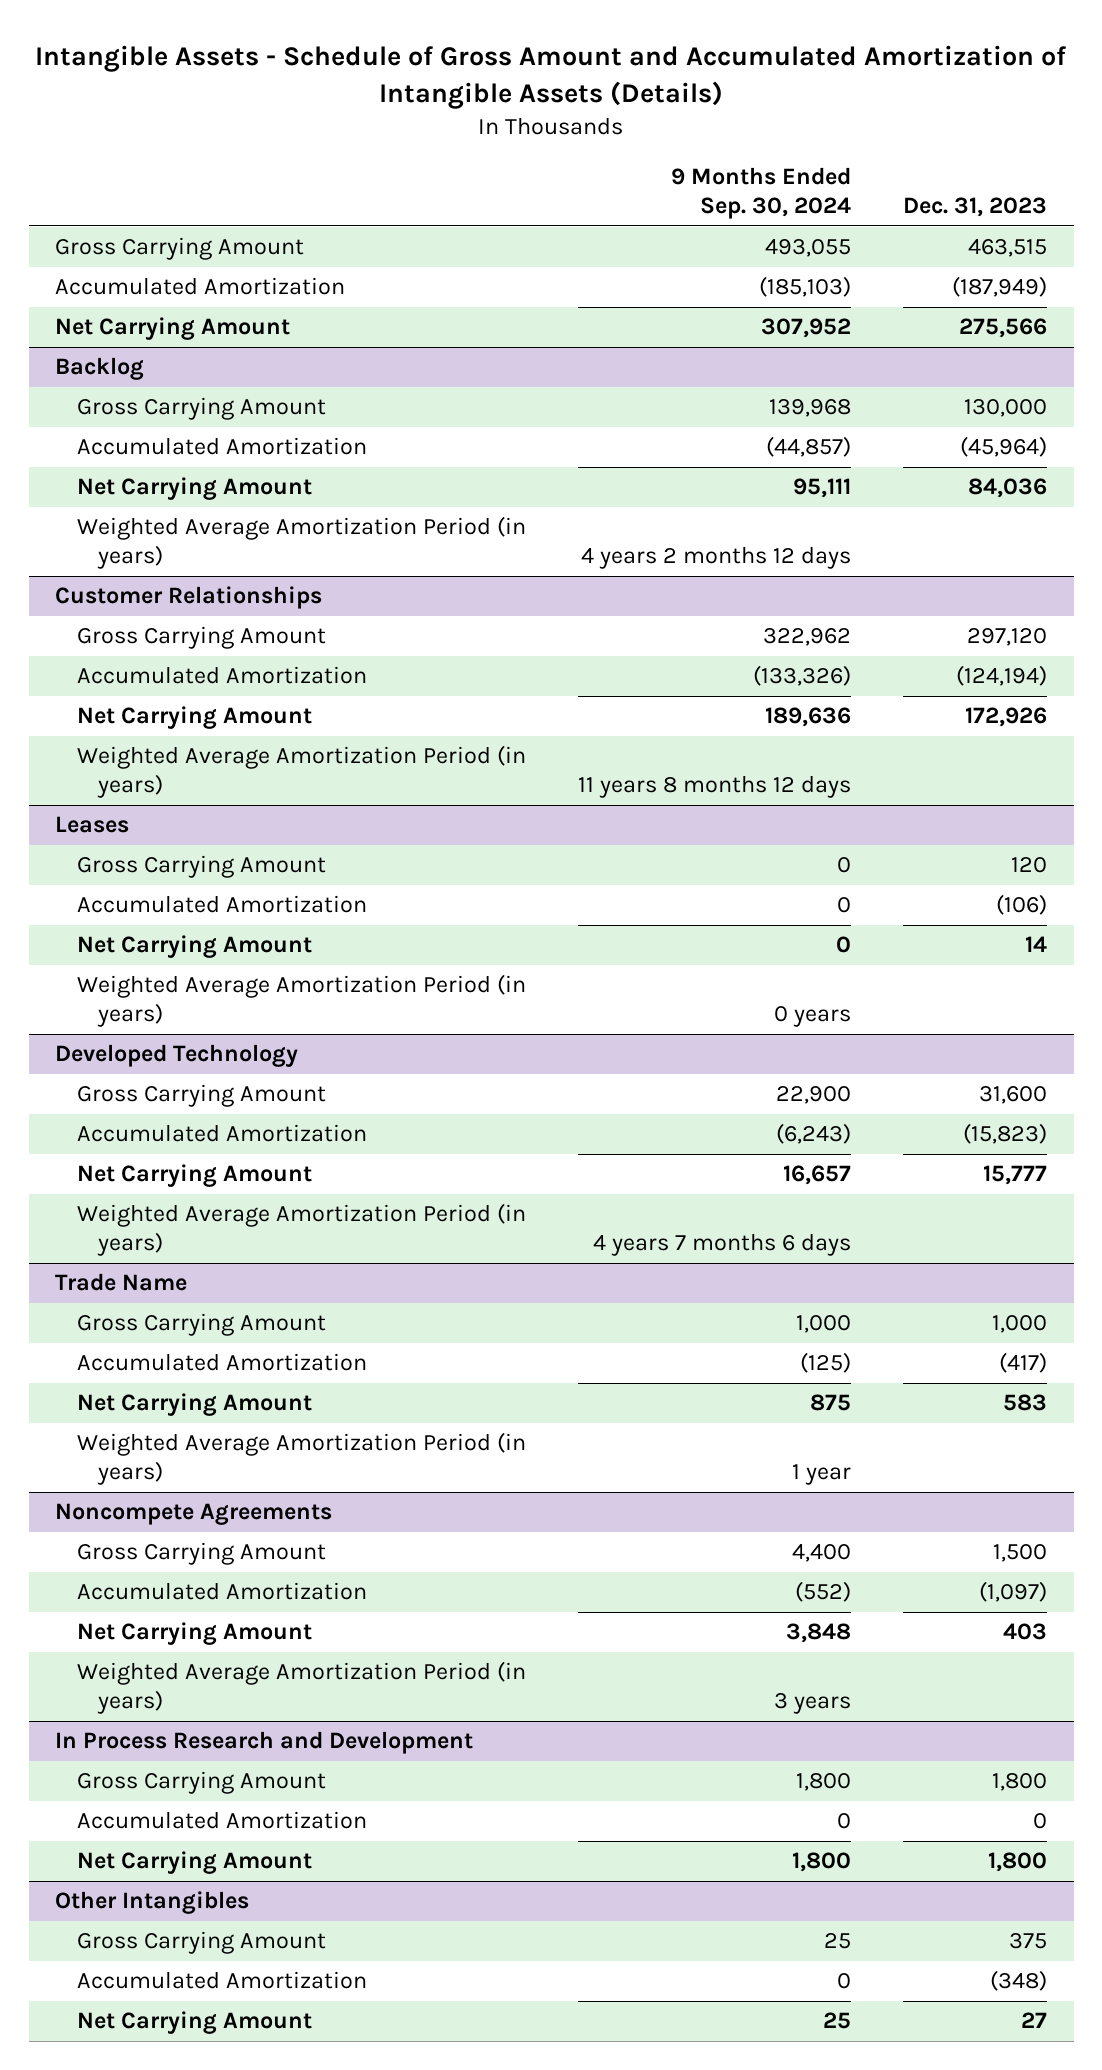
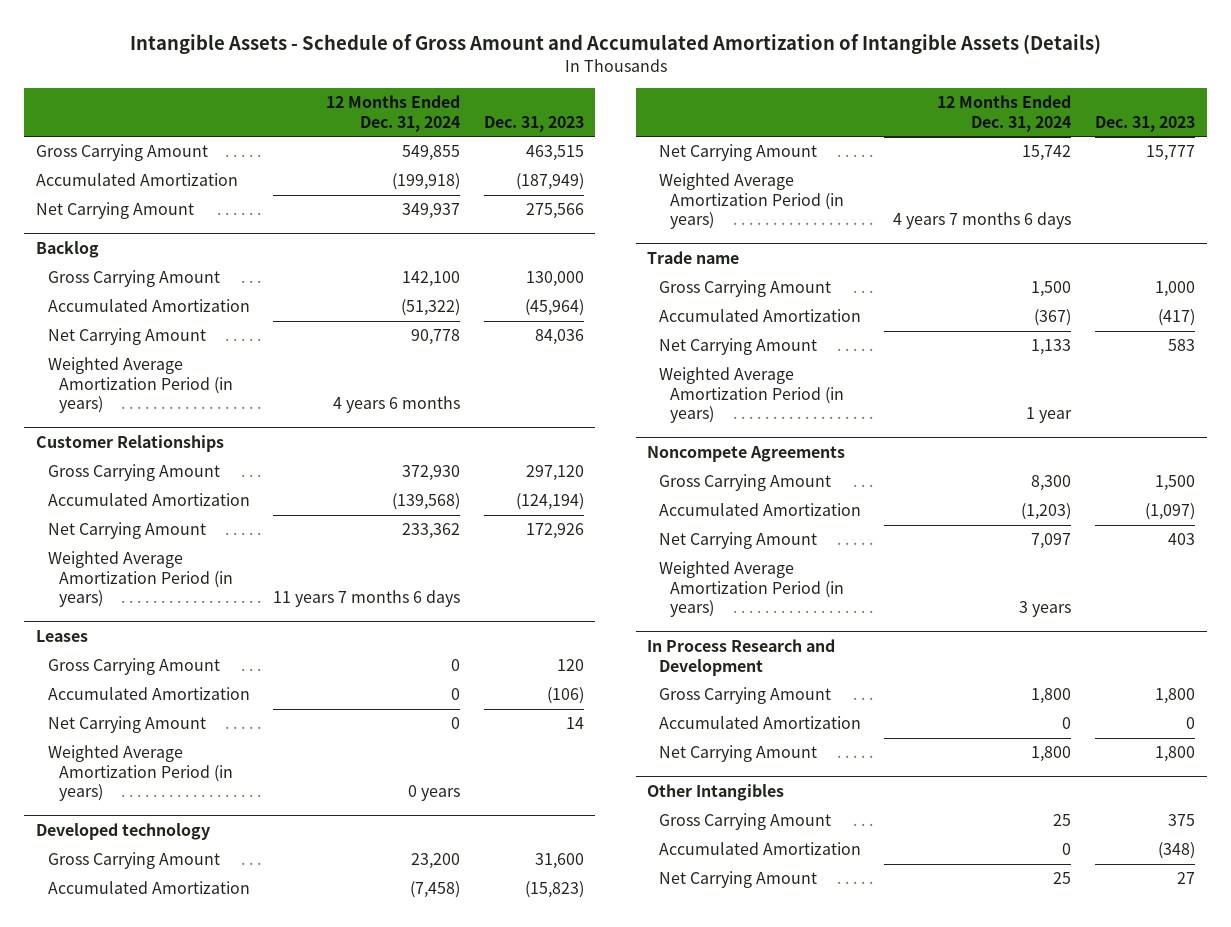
[670,167,851,220] 9 Months Ended Sep. 30, 2024 -> none
none -> [326,95,461,132] 12 Months Ended Dec. 31, 2024
[55,1044,299,1068] Developed Technology -> [36,823,211,841] Developed technology
[55,1273,188,1292] Trade Name -> [647,251,740,265] Trade name

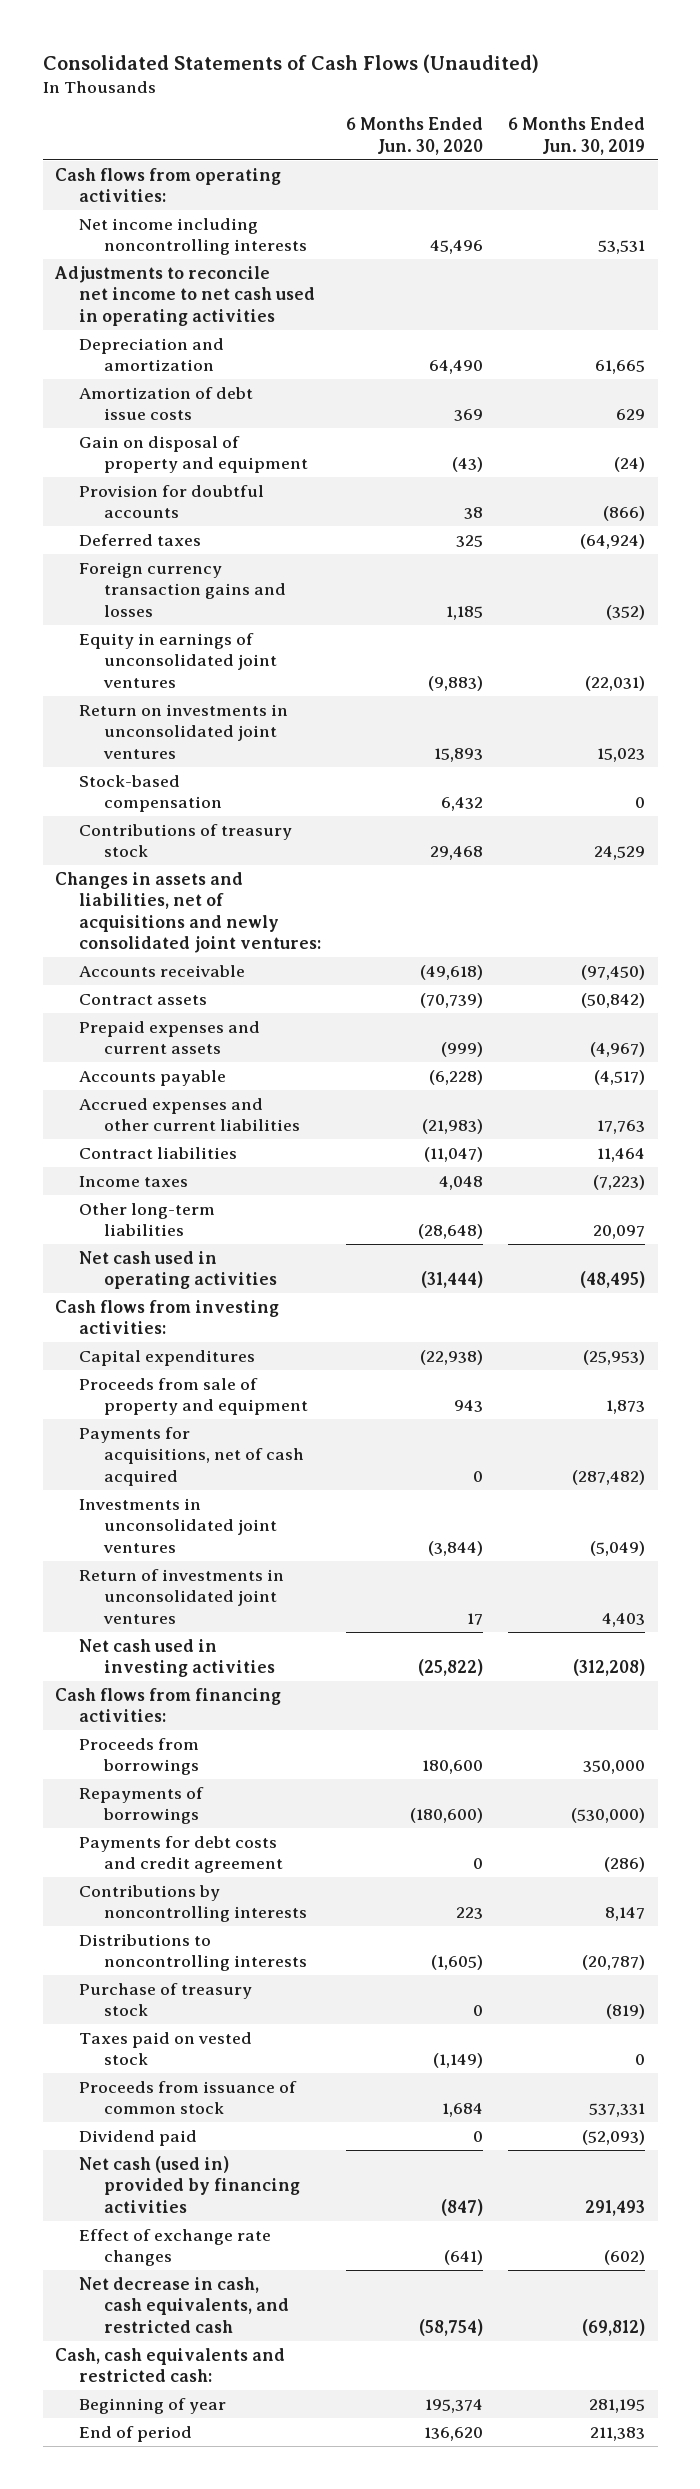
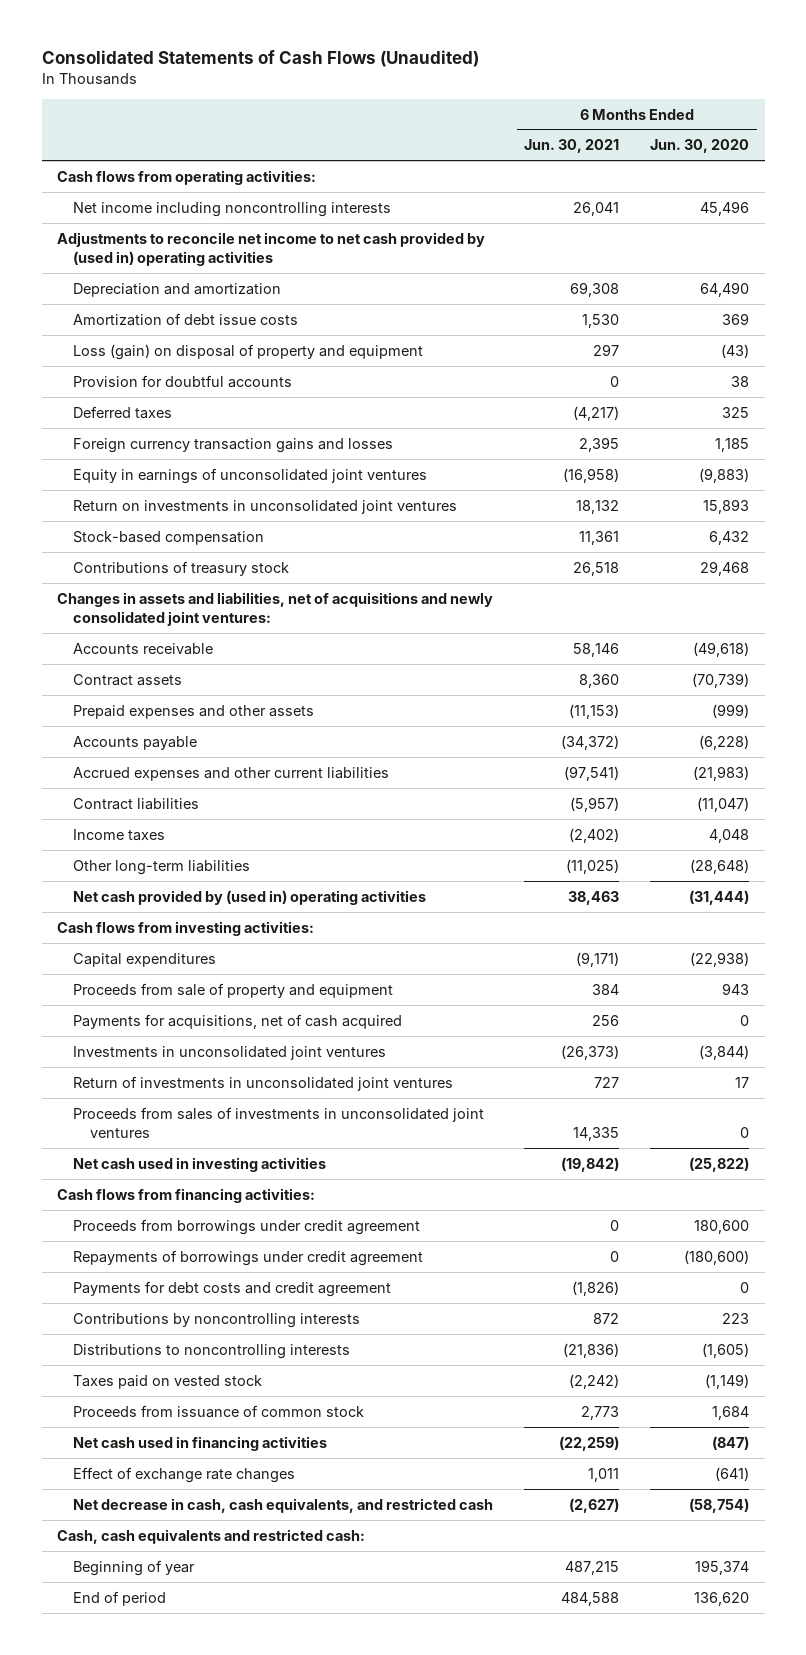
[508,117,646,155] 6 Months Ended Jun. 30, 2019 -> none
none -> [524,139,620,154] Jun. 30, 2021
[53,265,316,326] Adjustments to reconcile net income to net cash used in operating activities -> [57,231,486,266] Adjustments to reconcile net income to net cash provided by (used in) operating activities
[79,435,308,474] Gain on disposal of property and equipment -> [73,343,424,360] Loss (gain) on disposal of property and equipment
[79,1020,261,1055] Prepaid expenses and current assets -> [73,704,315,719] Prepaid expenses and other assets
[79,1250,277,1290] Net cash used in operating activities -> [73,889,427,905] Net cash provided by (used in) operating activities
none -> [73,1106,485,1138] Proceeds from sales of investments in unconsolidated joint ventures
[79,1737,200,1776] Proceeds from borrowings -> [73,1218,421,1235] Proceeds from borrowings under credit agreement
[79,1786,205,1825] Repayments of borrowings -> [73,1249,424,1266] Repayments of borrowings under credit agreement
[79,1982,253,2017] Purchase of treasury stock -> none
[79,2129,198,2146] Dividend paid -> none
[79,2155,300,2213] Net cash (used in) provided by financing activities -> [73,1435,328,1451] Net cash used in financing activities

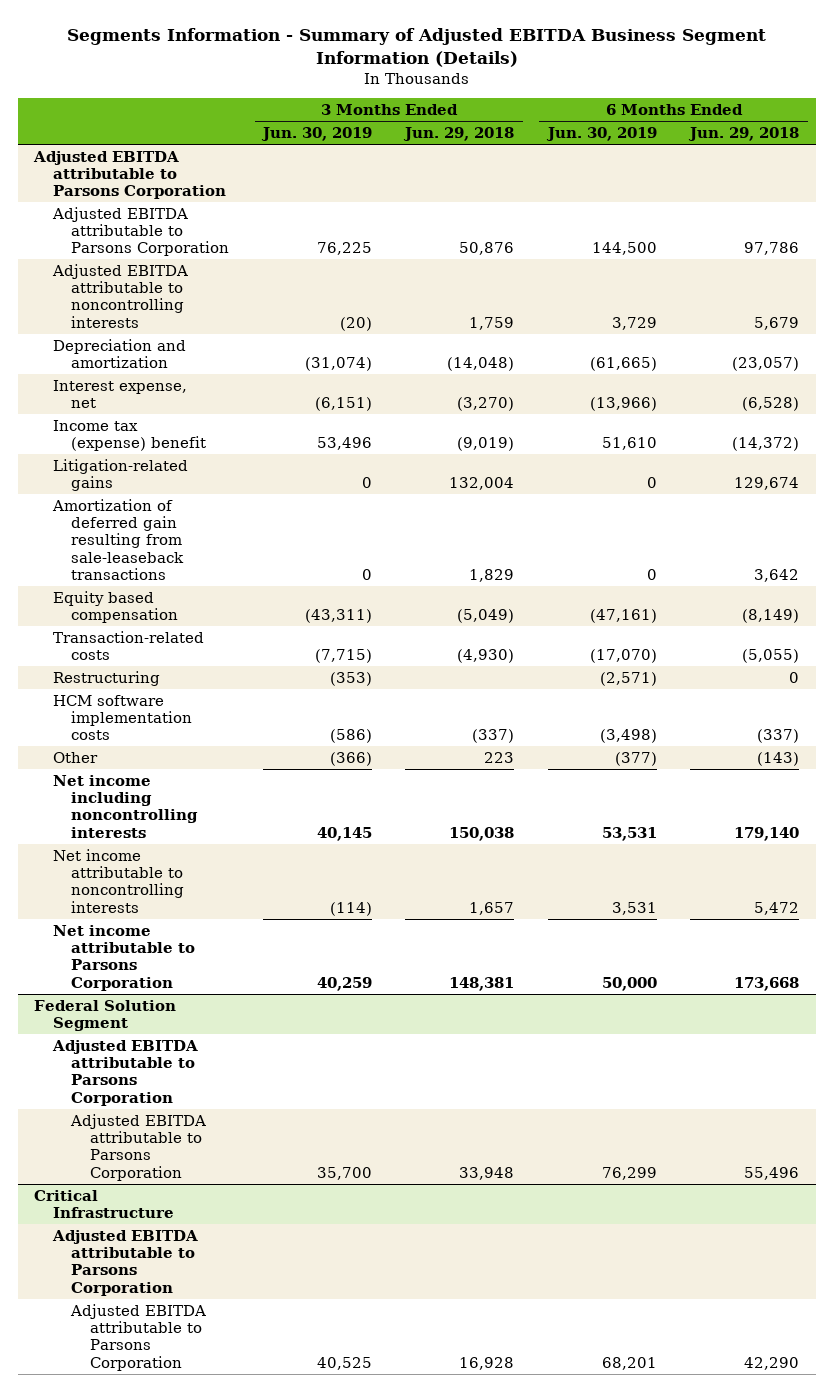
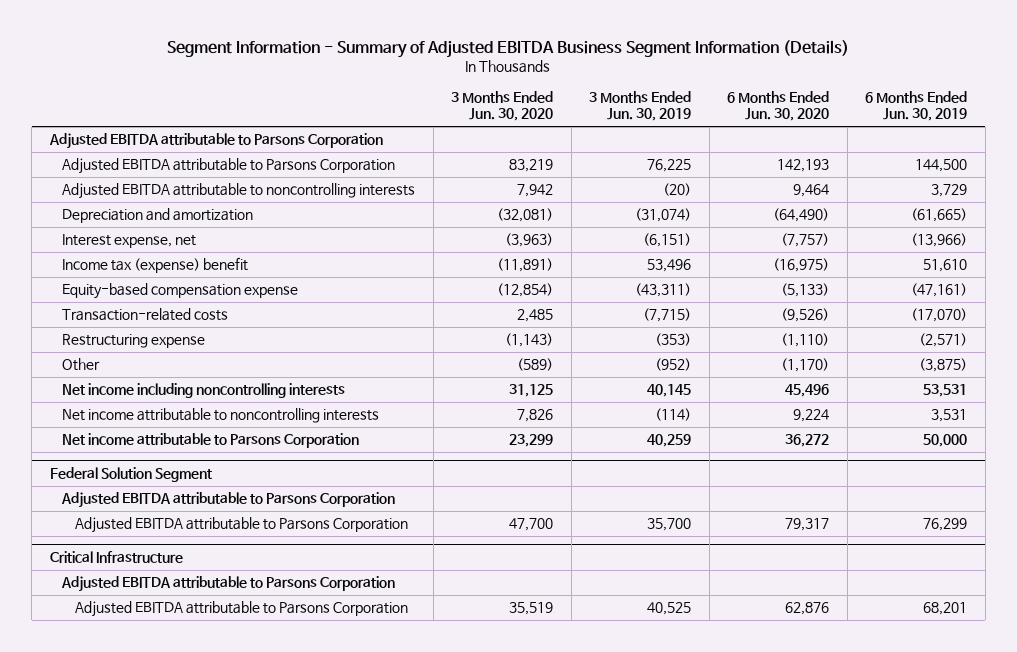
[66,27,766,67] Segments Information - Summary of Adjusted EBITDA Business Segment Information (Details) -> [167,39,850,58] Segment Information - Summary of Adjusted EBITDA Business Segment Information (Details)
[403,127,515,142] Jun. 29, 2018 -> none
[688,127,800,142] Jun. 29, 2018 -> none
none -> [451,90,554,122] 3 Months Ended Jun. 30, 2020
none -> [727,90,830,122] 6 Months Ended Jun. 30, 2020
[52,458,188,492] Litigation-related gains -> none
[51,498,185,580] Amortization of deferred gain resulting from sale-leaseback transactions -> none
[52,590,179,624] Equity based compensation -> [62,283,299,300] Equity-based compensation expense
[52,694,193,741] HCM software implementation costs -> none
[52,670,160,686] Restructuring -> [62,334,206,349] Restructuring expense
[329,751,372,766] (366) -> [655,358,692,372] (952)
[614,751,657,766] (377) -> [919,358,968,373] (3,875)

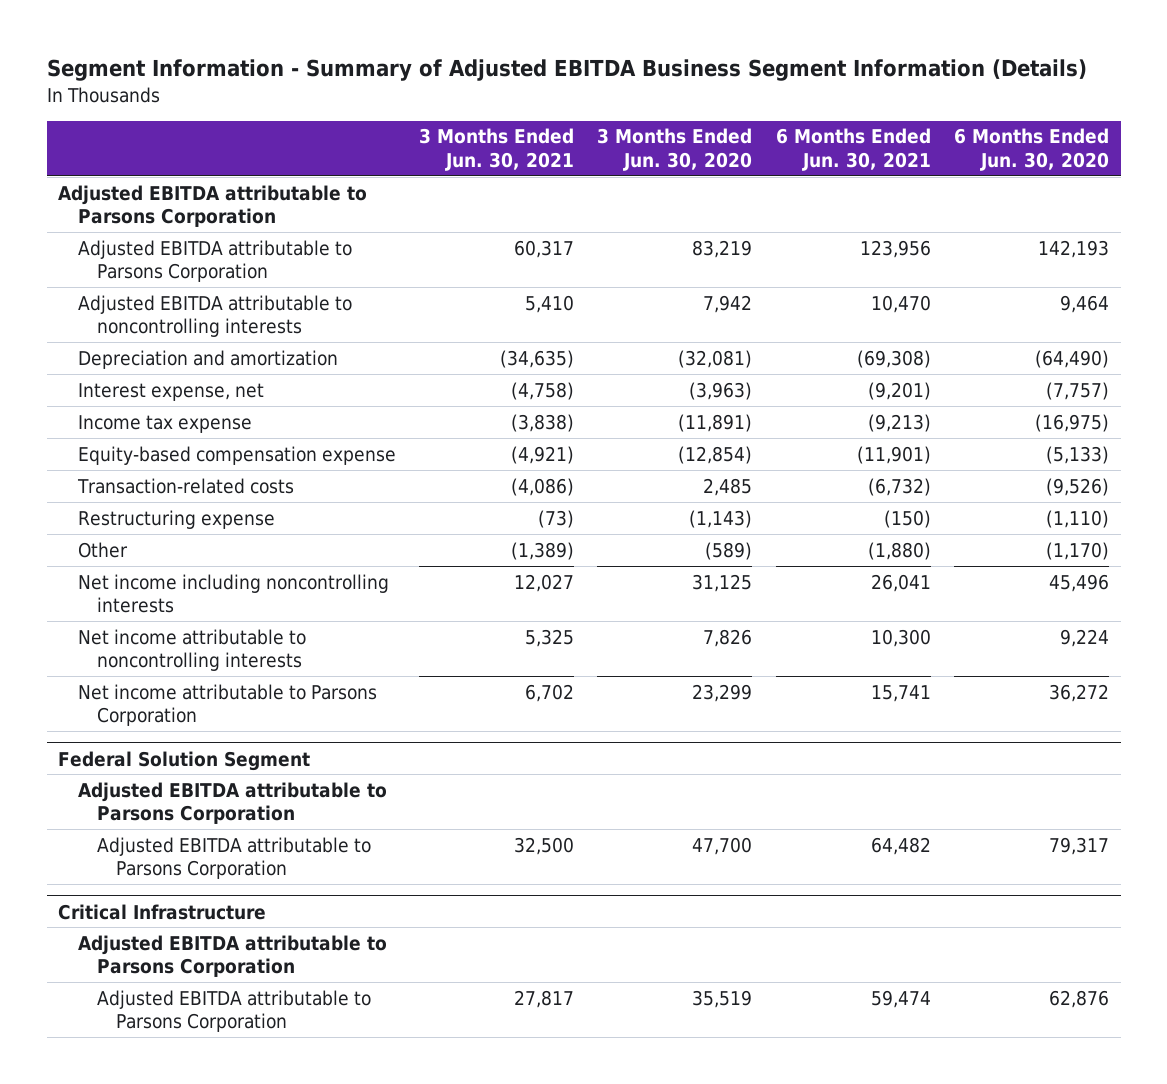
[589,90,692,122] 3 Months Ended Jun. 30, 2019 -> none
[865,90,968,122] 6 Months Ended Jun. 30, 2019 -> none
none -> [418,128,574,172] 3 Months Ended Jun. 30, 2021
none -> [775,128,931,172] 6 Months Ended Jun. 30, 2021
[62,257,249,274] Income tax (expense) benefit -> [77,414,252,433] Income tax expense

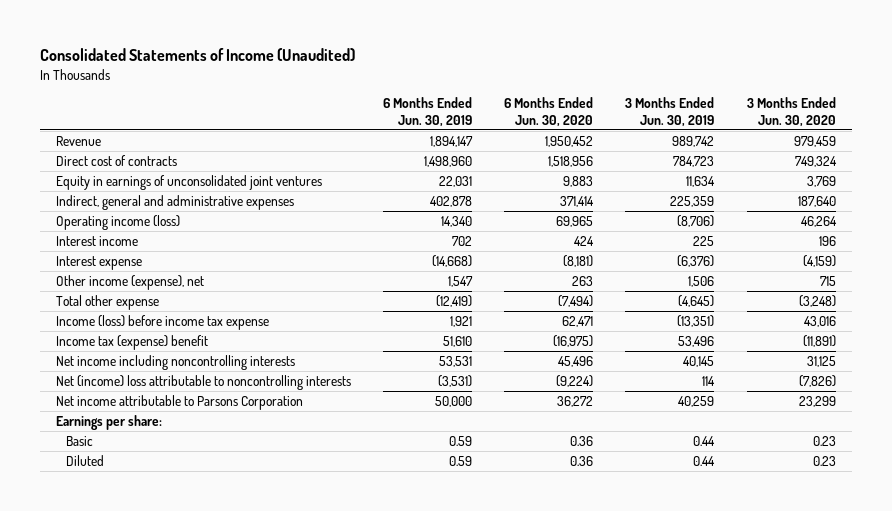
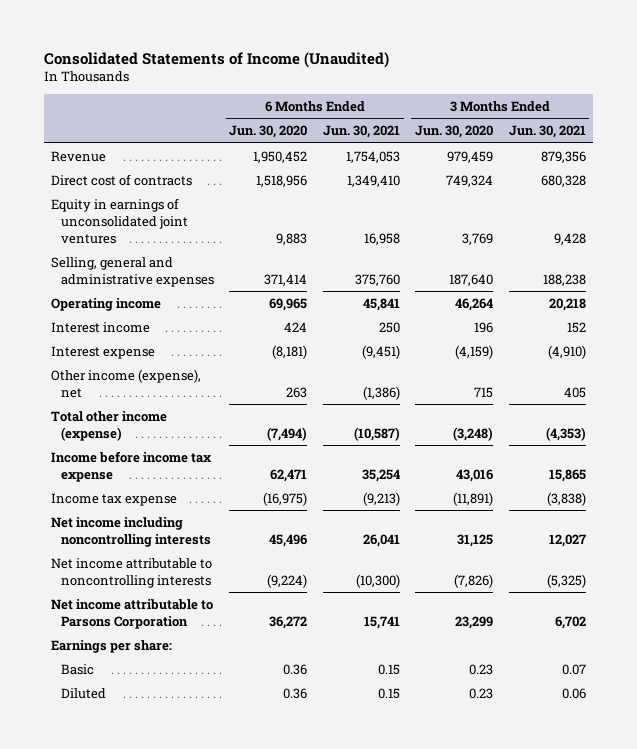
[383,97,473,127] 6 Months Ended Jun. 30, 2019 -> none
[625,97,715,127] 3 Months Ended Jun. 30, 2019 -> none
none -> [322,125,400,139] Jun. 30, 2021
none -> [508,125,586,139] Jun. 30, 2021
[55,195,294,211] Indirect, general and administrative expenses -> [51,256,215,287] Selling, general and administrative expenses
[55,215,180,231] Operating income (loss) -> [51,297,162,311] Operating income
[55,295,159,311] Total other expense -> [51,410,168,441] Total other income (expense)
[55,315,269,331] Income (loss) before income tax expense -> [51,450,213,482] Income before income tax expense
[55,335,208,351] Income tax (expense) benefit -> [51,492,178,506] Income tax expense
[55,375,351,391] Net (income) loss attributable to noncontrolling interests -> [51,557,213,588] Net income attributable to noncontrolling interests

